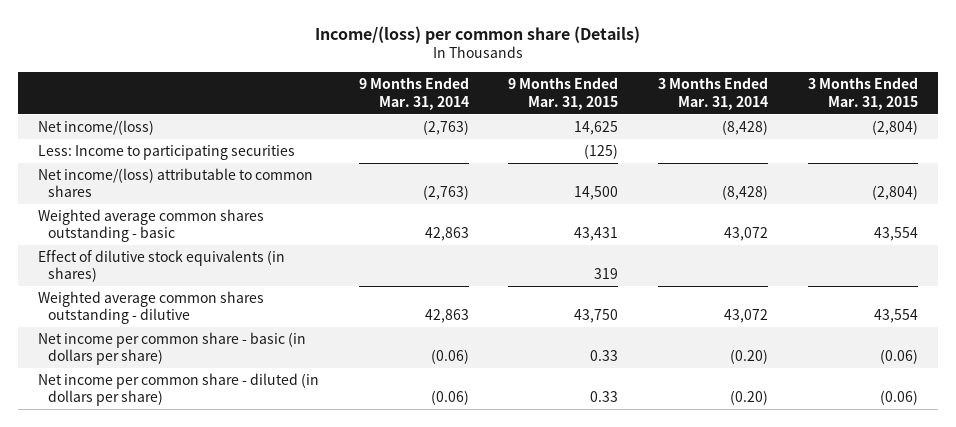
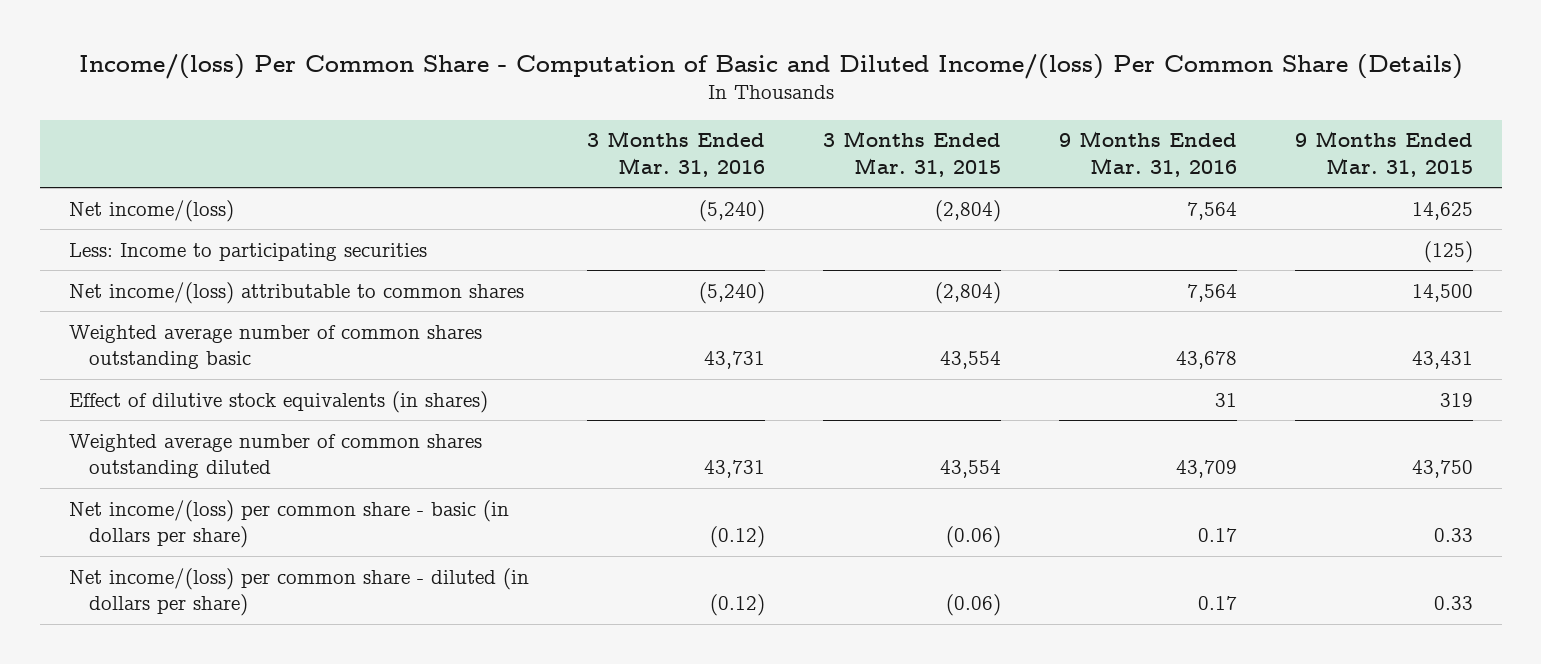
[314,25,640,44] Income/(loss) per common share (Details) -> [78,53,1463,79] Income/(loss) Per Common Share - Computation of Basic and Diluted Income/(loss) Per Common Share (Details)
[358,77,469,110] 9 Months Ended Mar. 31, 2014 -> none
[658,77,769,110] 3 Months Ended Mar. 31, 2014 -> none
none -> [586,131,765,177] 3 Months Ended Mar. 31, 2016
none -> [1058,131,1237,177] 9 Months Ended Mar. 31, 2016
[37,209,264,243] Weighted average common shares outstanding - basic -> [68,324,482,370] Weighted average number of common shares outstanding basic
[37,291,264,325] Weighted average common shares outstanding - dilutive -> [68,433,482,479] Weighted average number of common shares outstanding diluted
[37,332,306,366] Net income per common share - basic (in dollars per share) -> [68,499,509,549] Net income/(loss) per common share - basic (in dollars per share)
[37,373,319,407] Net income per common share - diluted (in dollars per share) -> [68,567,529,617] Net income/(loss) per common share - diluted (in dollars per share)

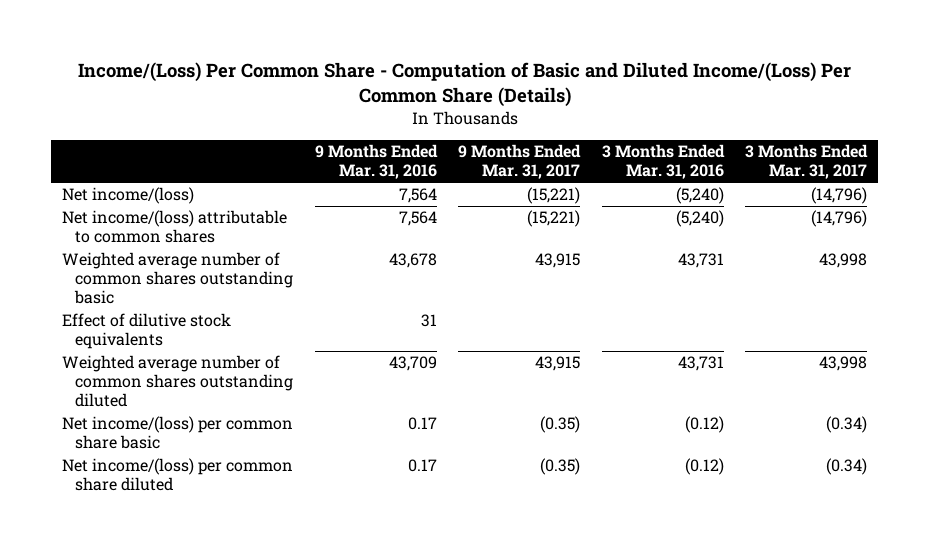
[78,53,1463,79] Income/(loss) Per Common Share - Computation of Basic and Diluted Income/(loss) Per Common Share (Details) -> [77,61,851,107] Income/(Loss) Per Common Share - Computation of Basic and Diluted Income/(Loss) Per Common Share (Details)
[822,131,1001,177] 3 Months Ended Mar. 31, 2015 -> none
[1294,131,1473,177] 9 Months Ended Mar. 31, 2015 -> none
none -> [458,144,582,180] 9 Months Ended Mar. 31, 2017
none -> [745,144,869,180] 3 Months Ended Mar. 31, 2017
[68,242,427,261] Less: Income to participating securities -> none
[68,390,488,413] Effect of dilutive stock equivalents (in shares) -> [62,313,232,350] Effect of dilutive stock equivalents
[68,499,509,549] Net income/(loss) per common share - basic (in dollars per share) -> [62,416,294,450] Net income/(loss) per common share basic
[68,567,529,617] Net income/(loss) per common share - diluted (in dollars per share) -> [62,458,294,492] Net income/(loss) per common share diluted

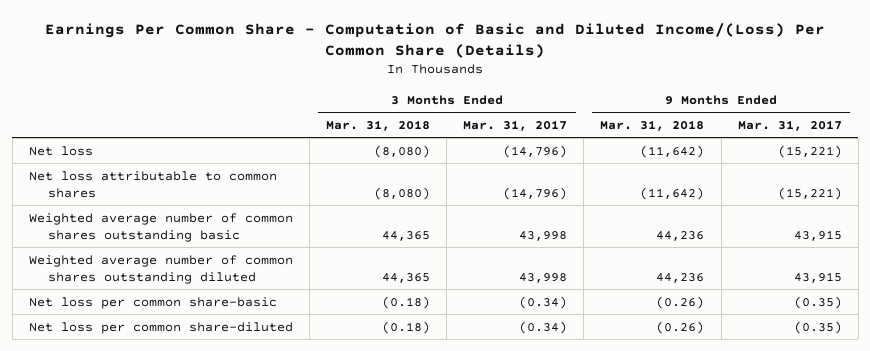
[77,61,851,107] Income/(Loss) Per Common Share - Computation of Basic and Diluted Income/(Loss) Per Common Share (Details) -> [45,22,826,58] Earnings Per Common Share - Computation of Basic and Diluted Income/(Loss) Per Common Share (Details)
[314,144,438,180] 9 Months Ended Mar. 31, 2016 -> none
[601,144,725,180] 3 Months Ended Mar. 31, 2016 -> none
none -> [326,119,431,131] Mar. 31, 2018
none -> [600,119,705,131] Mar. 31, 2018
[62,187,195,205] Net income/(loss) -> [28,145,93,156] Net loss
[62,210,288,244] Net income/(loss) attributable to common shares -> [28,170,277,198] Net loss attributable to common shares
[62,313,232,350] Effect of dilutive stock equivalents -> none
[62,416,294,450] Net income/(loss) per common share basic -> [28,296,277,309] Net loss per common share-basic
[62,458,294,492] Net income/(loss) per common share diluted -> [28,321,293,334] Net loss per common share-diluted

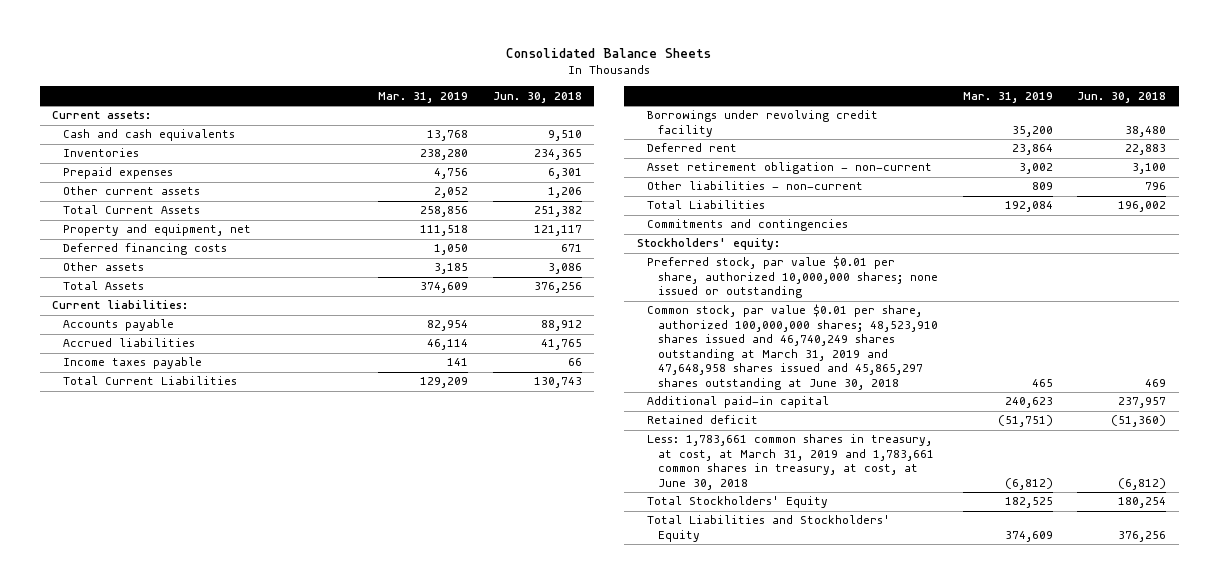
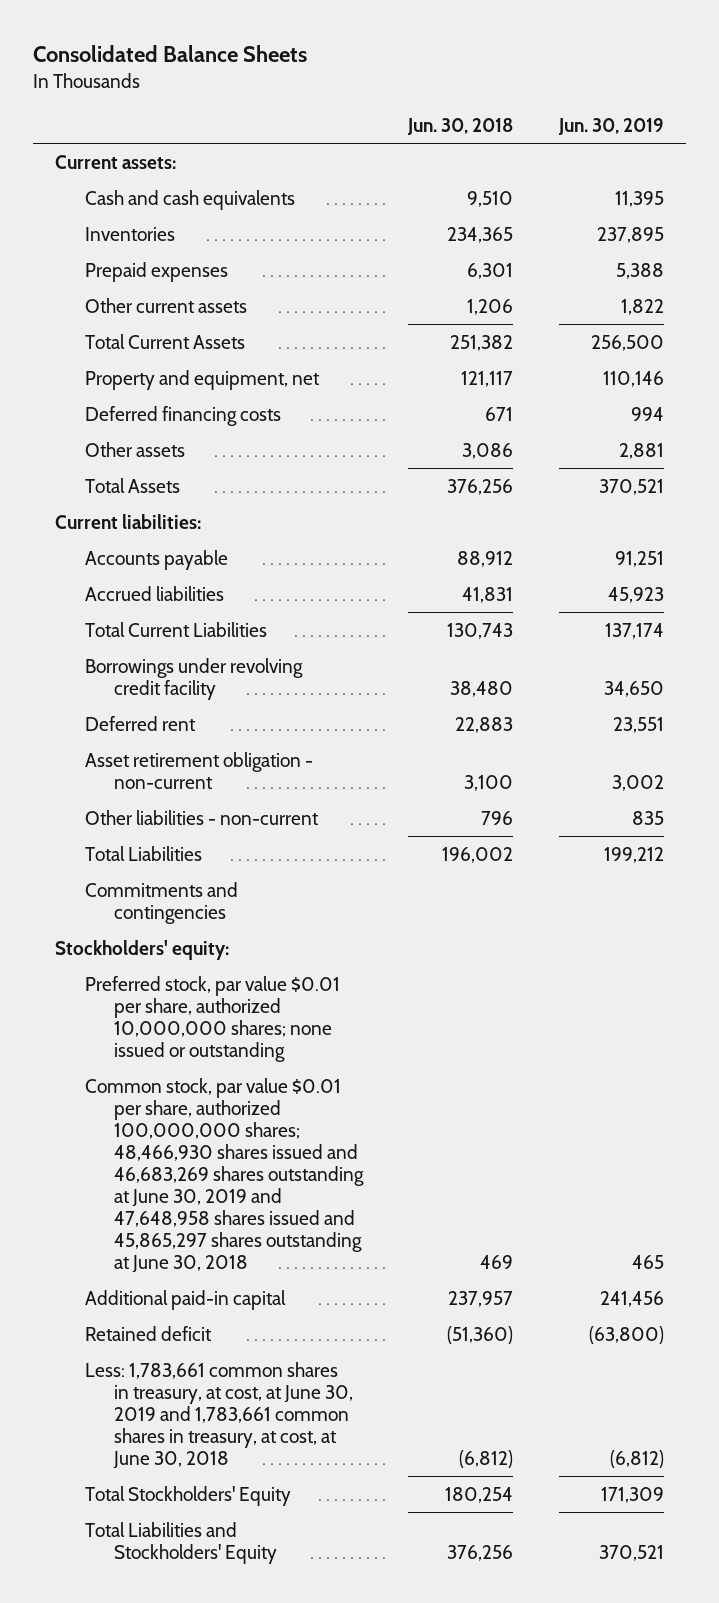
[377,91,468,103] Mar. 31, 2019 -> none
none -> [557,117,664,135] Jun. 30, 2019
[62,357,202,370] Income taxes payable -> none
[540,339,582,351] 41,765 -> [462,586,514,603] 41,831
[647,304,938,390] Common stock, par value $0.01 per share, authorized 100,000,000 shares; 48,523,910 shares issued and 46,740,249 shares outstanding at March 31, 2019 and 47,648,958 shares issued and 45,865,297 shares outstanding at June 30, 2018 -> [84,1077,365,1273] Common stock, par value $0.01 per share, authorized 100,000,000 shares; 48,466,930 shares issued and 46,683,269 shares outstanding at June 30, 2019 and 47,648,958 shares issued and 45,865,297 shares outstanding at June 30, 2018
[647,434,934,490] Less: 1,783,661 common shares in treasury, at cost, at March 31, 2019 and 1,783,661 common shares in treasury, at cost, at June 30, 2018 -> [84,1361,354,1469] Less: 1,783,661 common shares in treasury, at cost, at June 30, 2019 and 1,783,661 common shares in treasury, at cost, at June 30, 2018

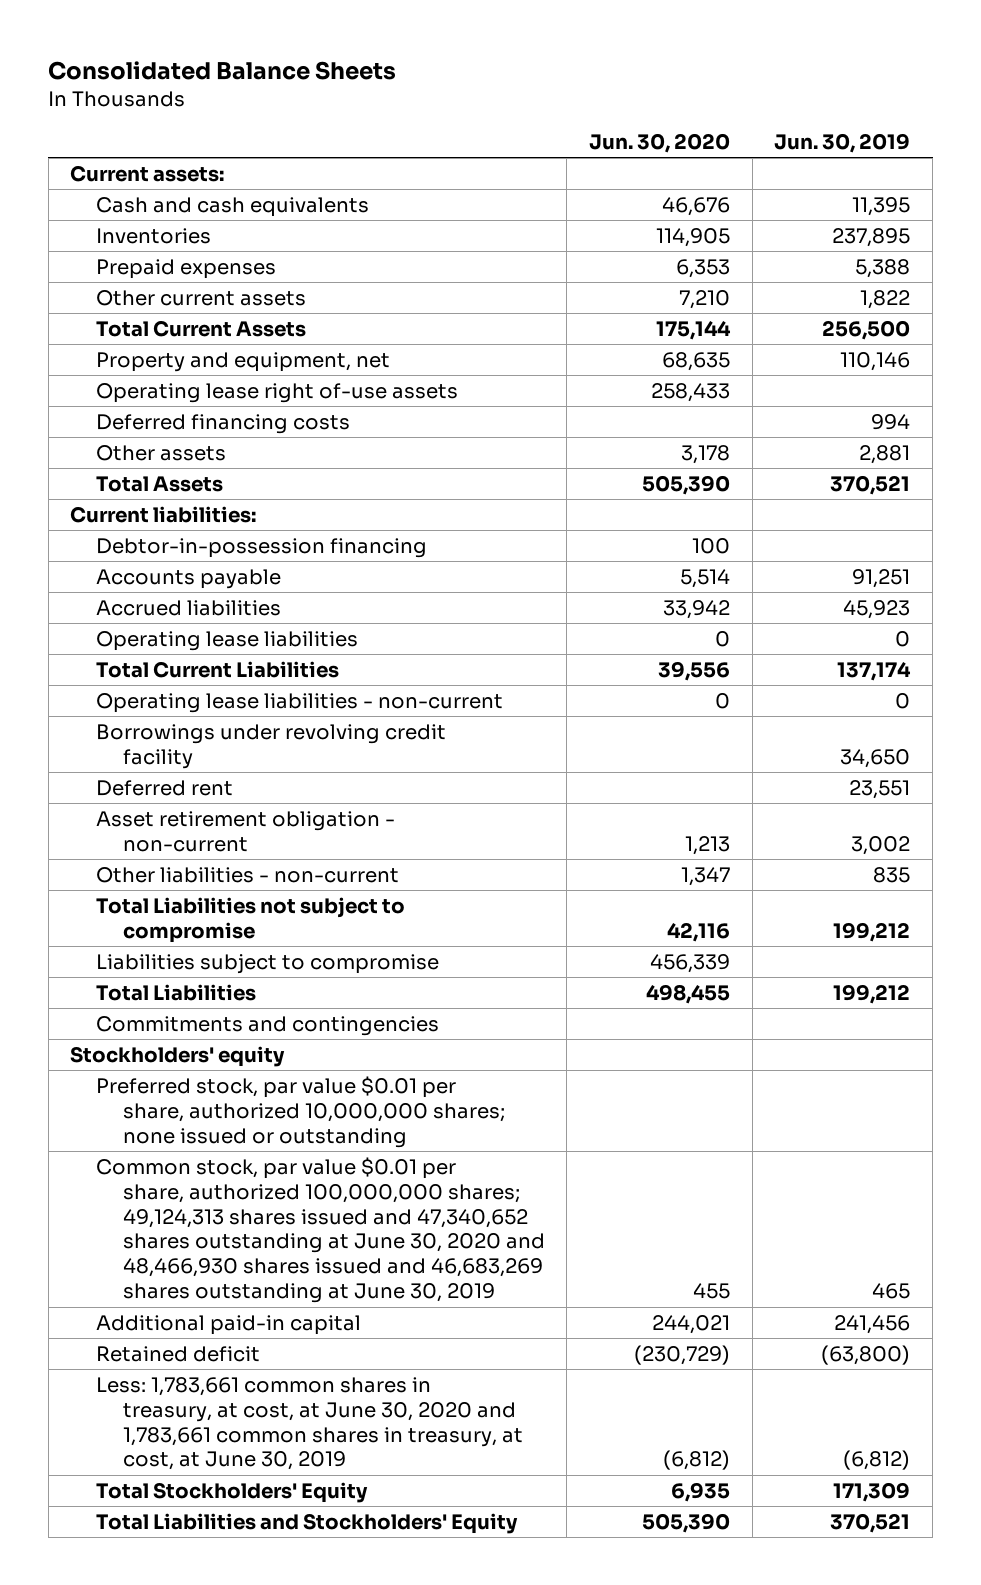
[407,117,514,135] Jun. 30, 2018 -> none
none -> [588,132,730,153] Jun. 30, 2020
none -> [96,382,459,403] Operating lease right of-use assets
none -> [96,537,428,558] Debtor-in-possession financing
none -> [96,630,359,651] Operating lease liabilities
none -> [96,692,504,713] Operating lease liabilities - non-current
none -> [96,896,406,943] Total Liabilities not subject to compromise
none -> [96,953,440,974] Liabilities subject to compromise
[55,939,230,960] Stockholders' equity: -> [70,1045,286,1067] Stockholders' equity
[84,1077,365,1273] Common stock, par value $0.01 per share, authorized 100,000,000 shares; 48,466,930 shares issued and 46,683,269 shares outstanding at June 30, 2019 and 47,648,958 shares issued and 45,865,297 shares outstanding at June 30, 2018 -> [96,1156,545,1304] Common stock, par value $0.01 per share, authorized 100,000,000 shares; 49,124,313 shares issued and 47,340,652 shares outstanding at June 30, 2020 and 48,466,930 shares issued and 46,683,269 shares outstanding at June 30, 2019
[84,1361,354,1469] Less: 1,783,661 common shares in treasury, at cost, at June 30, 2019 and 1,783,661 common shares in treasury, at cost, at June 30, 2018 -> [96,1376,523,1471] Less: 1,783,661 common shares in treasury, at cost, at June 30, 2020 and 1,783,661 common shares in treasury, at cost, at June 30, 2019

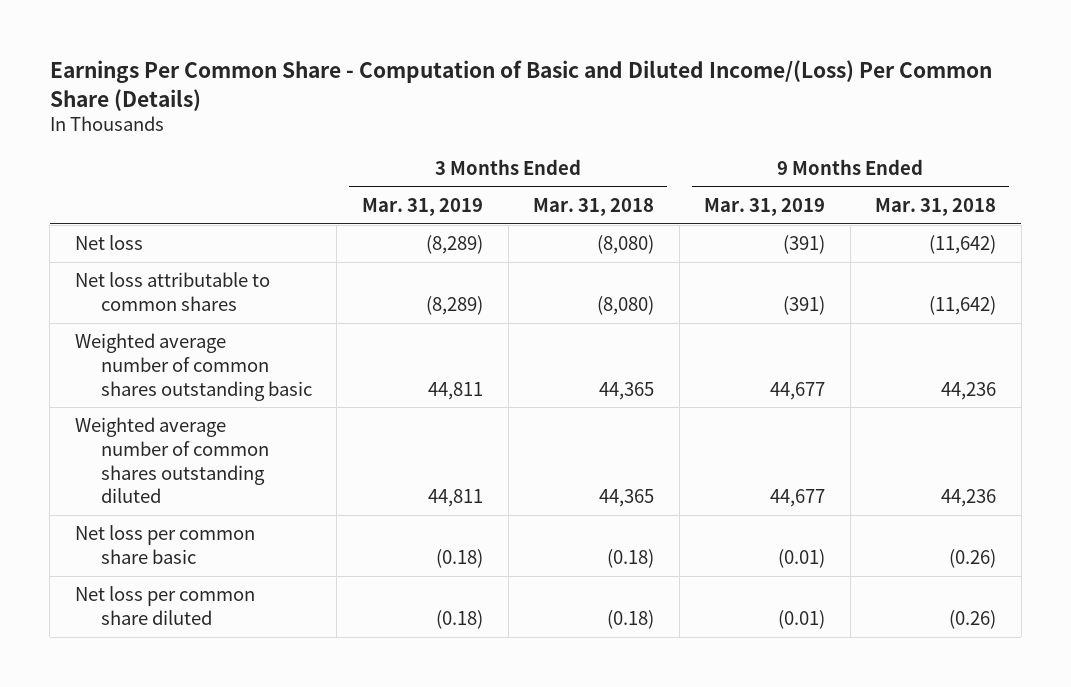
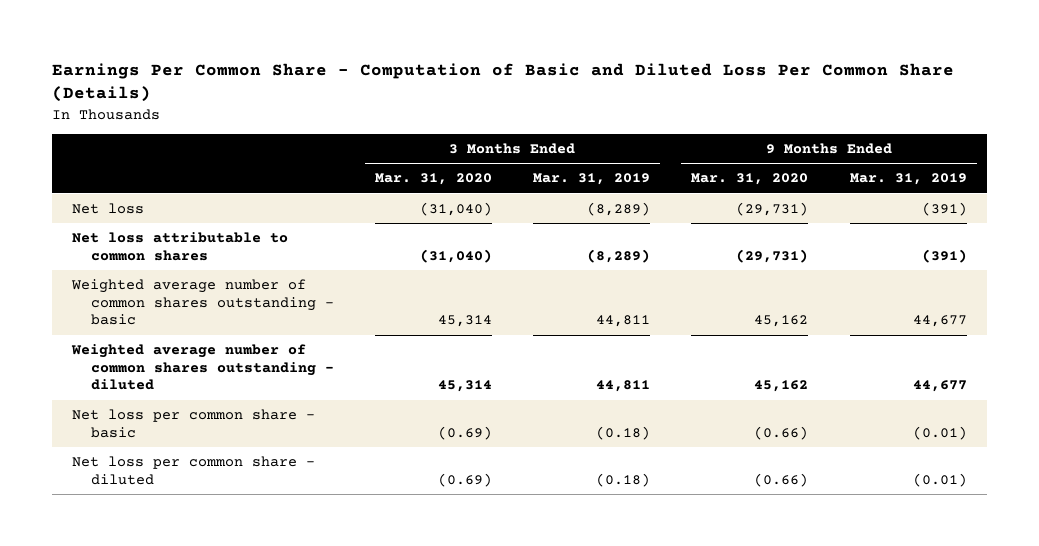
[49,60,992,111] Earnings Per Common Share - Computation of Basic and Diluted Income/(Loss) Per Common Share (Details) -> [51,62,954,103] Earnings Per Common Share - Computation of Basic and Diluted Loss Per Common Share (Details)
[533,197,655,216] Mar. 31, 2018 -> none
[875,197,997,216] Mar. 31, 2018 -> none
none -> [374,173,492,186] Mar. 31, 2020
none -> [691,173,809,186] Mar. 31, 2020
[74,333,312,401] Weighted average number of common shares outstanding basic -> [71,279,334,326] Weighted average number of common shares outstanding - basic
[74,417,269,504] Weighted average number of common shares outstanding diluted -> [71,344,334,391] Weighted average number of common shares outstanding - diluted
[74,525,255,564] Net loss per common share basic -> [72,409,316,438] Net loss per common share - basic
[74,586,255,625] Net loss per common share diluted -> [72,456,316,485] Net loss per common share - diluted

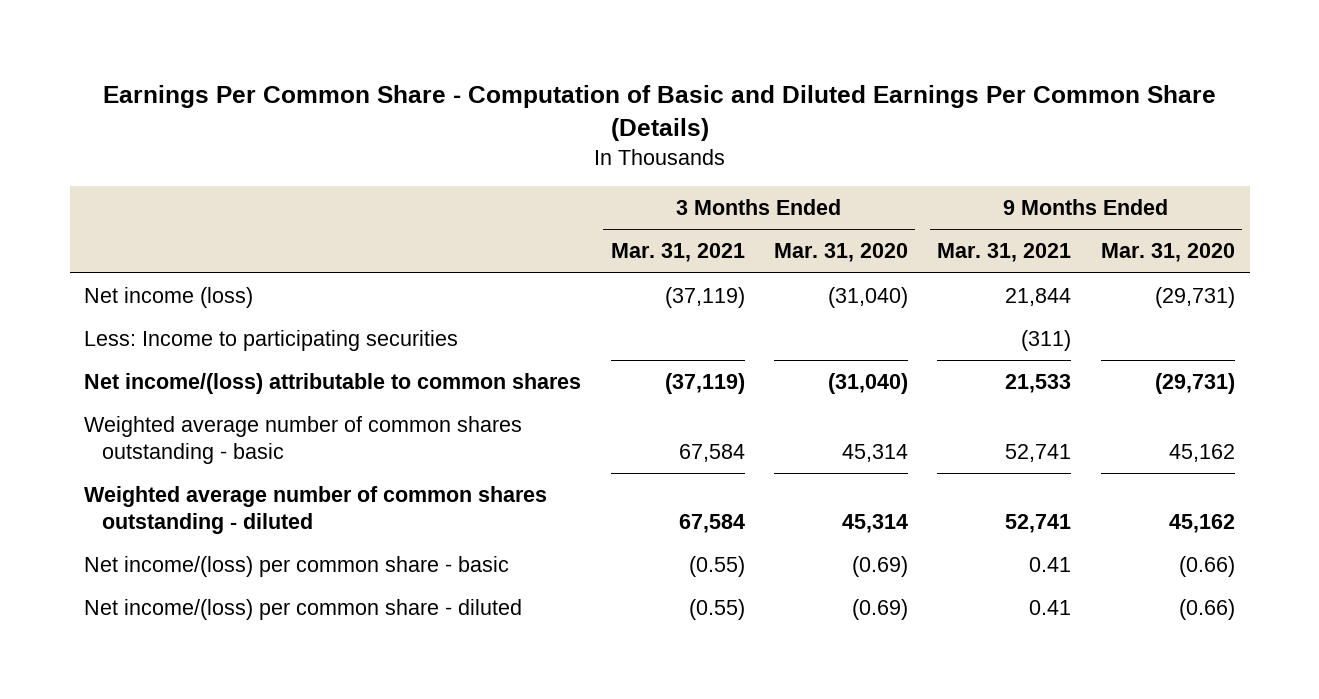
[51,62,954,103] Earnings Per Common Share - Computation of Basic and Diluted Loss Per Common Share (Details) -> [102,84,1216,141] Earnings Per Common Share - Computation of Basic and Diluted Earnings Per Common Share (Details)
[533,173,651,186] Mar. 31, 2019 -> none
[849,173,967,186] Mar. 31, 2019 -> none
none -> [610,243,745,263] Mar. 31, 2021
none -> [937,243,1072,263] Mar. 31, 2021
[72,203,145,215] Net loss -> [84,286,254,308] Net income (loss)
none -> [84,329,459,351] Less: Income to participating securities
[72,232,289,261] Net loss attributable to common shares -> [84,372,582,394] Net income/(loss) attributable to common shares
[72,409,316,438] Net loss per common share - basic -> [84,555,510,577] Net income/(loss) per common share - basic
[72,456,316,485] Net loss per common share - diluted -> [84,598,523,620] Net income/(loss) per common share - diluted

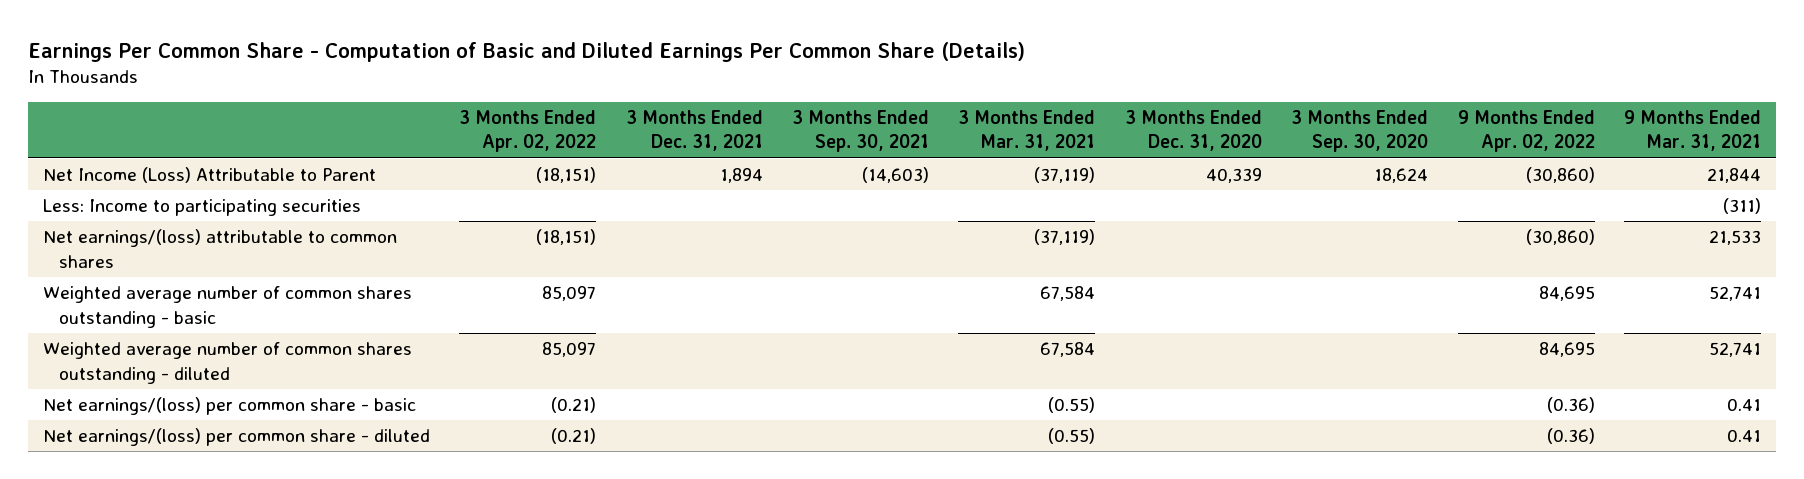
[774,243,909,263] Mar. 31, 2020 -> none
[1100,243,1235,263] Mar. 31, 2020 -> none
none -> [459,109,597,153] 3 Months Ended Apr. 02, 2022
none -> [625,109,763,152] 3 Months Ended Dec. 31, 2021
none -> [792,109,930,153] 3 Months Ended Sep. 30, 2021
none -> [1124,109,1262,152] 3 Months Ended Dec. 31, 2020
none -> [1291,109,1429,153] 3 Months Ended Sep. 30, 2020
none -> [1457,109,1595,153] 9 Months Ended Apr. 02, 2022
[84,286,254,308] Net income (loss) -> [42,167,376,184] Net Income (Loss) Attributable to Parent
[84,372,582,394] Net income/(loss) attributable to common shares -> [42,229,397,268] Net earnings/(loss) attributable to common shares
[84,555,510,577] Net income/(loss) per common share - basic -> [42,397,416,416] Net earnings/(loss) per common share - basic
[84,598,523,620] Net income/(loss) per common share - diluted -> [42,428,430,447] Net earnings/(loss) per common share - diluted

